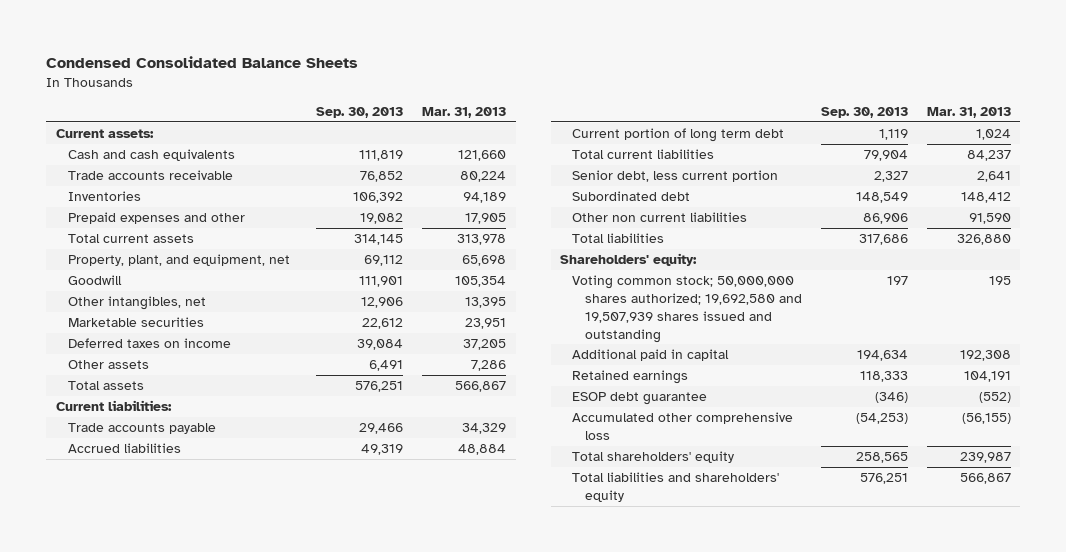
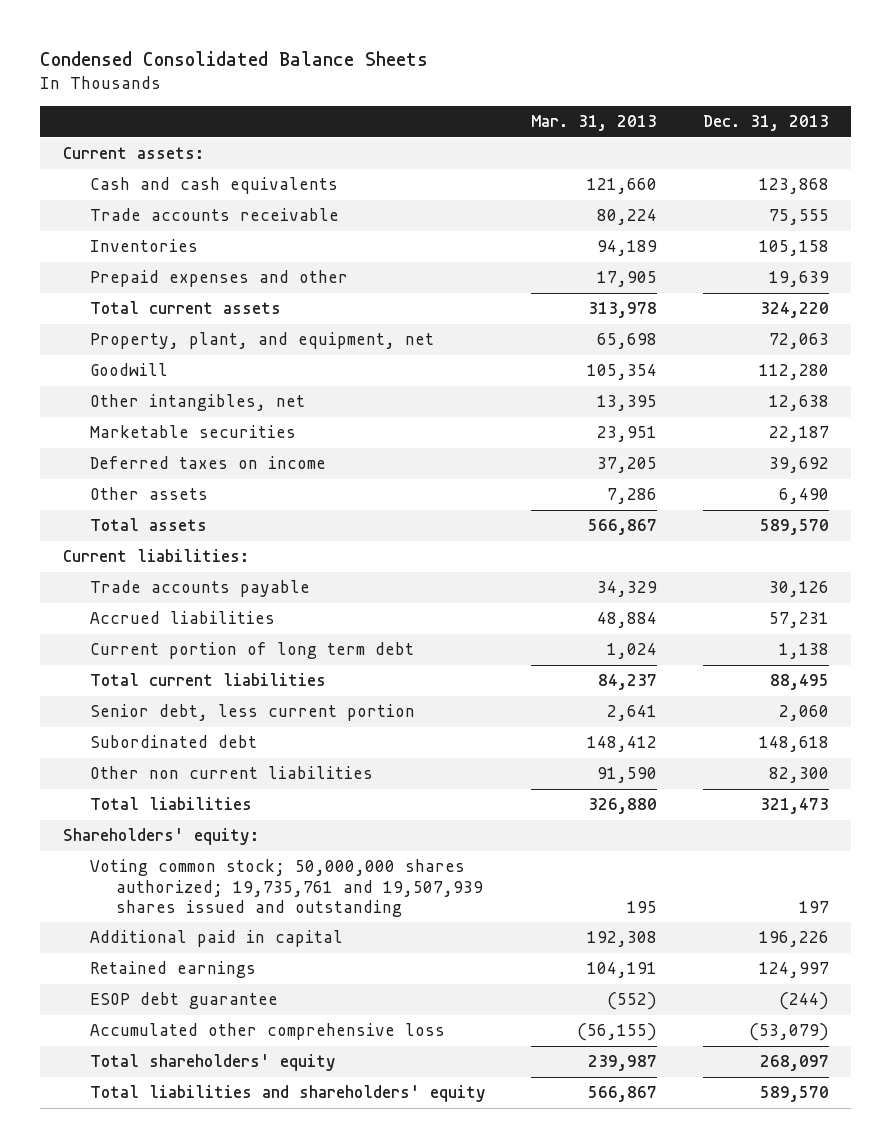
[316,106,404,118] Sep. 30, 2013 -> none
none -> [702,115,829,132] Dec. 31, 2013
[572,275,802,343] Voting common stock; 50,000,000 shares authorized; 19,692,580 and 19,507,939 shares issued and outstanding -> [89,859,484,917] Voting common stock; 50,000,000 shares authorized; 19,735,761 and 19,507,939 shares issued and outstanding

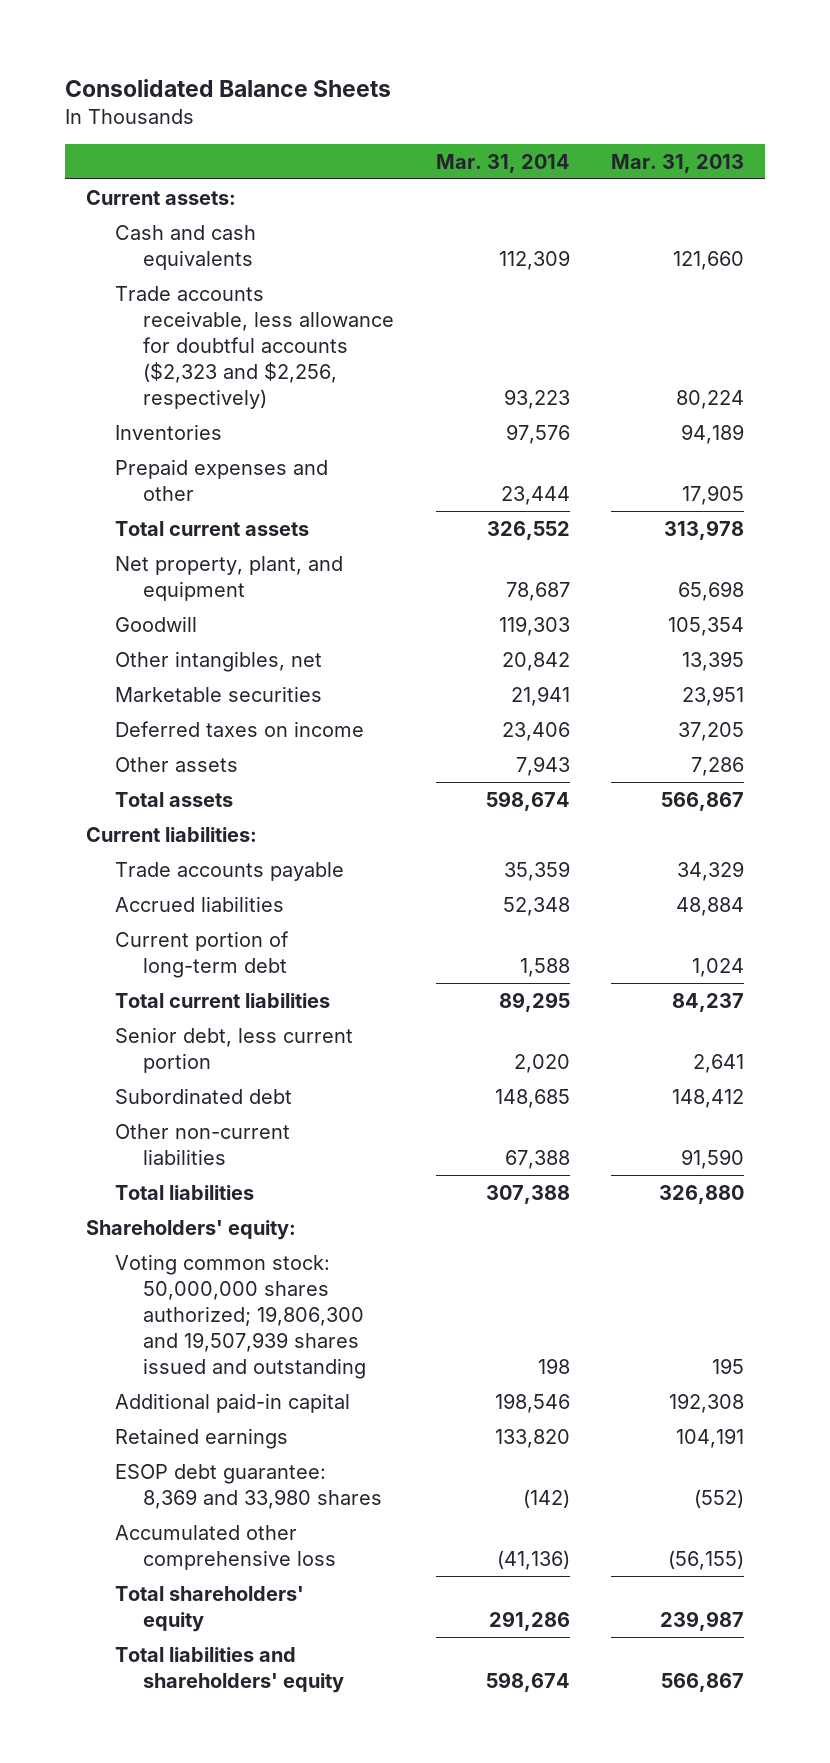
[40,51,429,67] Condensed Consolidated Balance Sheets -> [65,78,392,97] Consolidated Balance Sheets
[702,115,829,132] Dec. 31, 2013 -> none
none -> [435,153,570,173] Mar. 31, 2014
[89,208,339,222] Trade accounts receivable -> [114,285,394,409] Trade accounts receivable, less allowance for doubtful accounts ($2,323 and $2,256, respectively)
[89,332,434,350] Property, plant, and equipment, net -> [114,555,343,601] Net property, plant, and equipment
[89,642,414,660] Current portion of long term debt -> [114,930,289,978] Current portion of long-term debt
[89,766,373,780] Other non current liabilities -> [114,1123,290,1165] Other non-current liabilities
[89,859,484,917] Voting common stock; 50,000,000 shares authorized; 19,735,761 and 19,507,939 shares issued and outstanding -> [114,1253,366,1379] Voting common stock: 50,000,000 shares authorized; 19,806,300 and 19,507,939 shares issued and outstanding
[89,930,343,948] Additional paid in capital -> [114,1392,350,1413] Additional paid-in capital
[89,992,278,1010] ESOP debt guarantee -> [114,1463,382,1509] ESOP debt guarantee: 8,369 and 33,980 shares

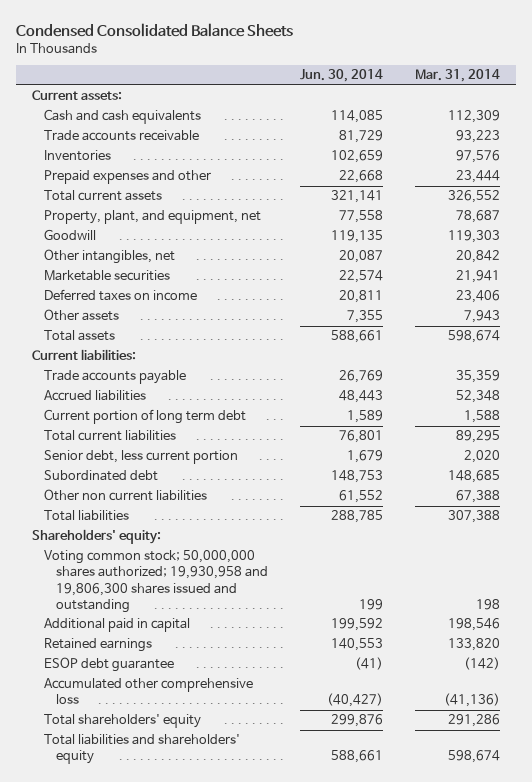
[65,78,392,97] Consolidated Balance Sheets -> [16,22,294,37] Condensed Consolidated Balance Sheets
[611,153,745,173] Mar. 31, 2013 -> none
none -> [300,69,384,83] Jun. 30, 2014
[114,285,394,409] Trade accounts receivable, less allowance for doubtful accounts ($2,323 and $2,256, respectively) -> [44,130,200,142] Trade accounts receivable
[114,555,343,601] Net property, plant, and equipment -> [44,210,262,225] Property, plant, and equipment, net
[114,930,289,978] Current portion of long-term debt -> [44,409,247,425] Current portion of long term debt
[114,1123,290,1165] Other non-current liabilities -> [44,489,208,502] Other non current liabilities
[114,1253,366,1379] Voting common stock: 50,000,000 shares authorized; 19,806,300 and 19,507,939 shares issued and outstanding -> [44,550,268,613] Voting common stock; 50,000,000 shares authorized; 19,930,958 and 19,806,300 shares issued and outstanding
[114,1392,350,1413] Additional paid-in capital -> [44,618,191,633] Additional paid in capital
[114,1463,382,1509] ESOP debt guarantee: 8,369 and 33,980 shares -> [44,657,175,673] ESOP debt guarantee

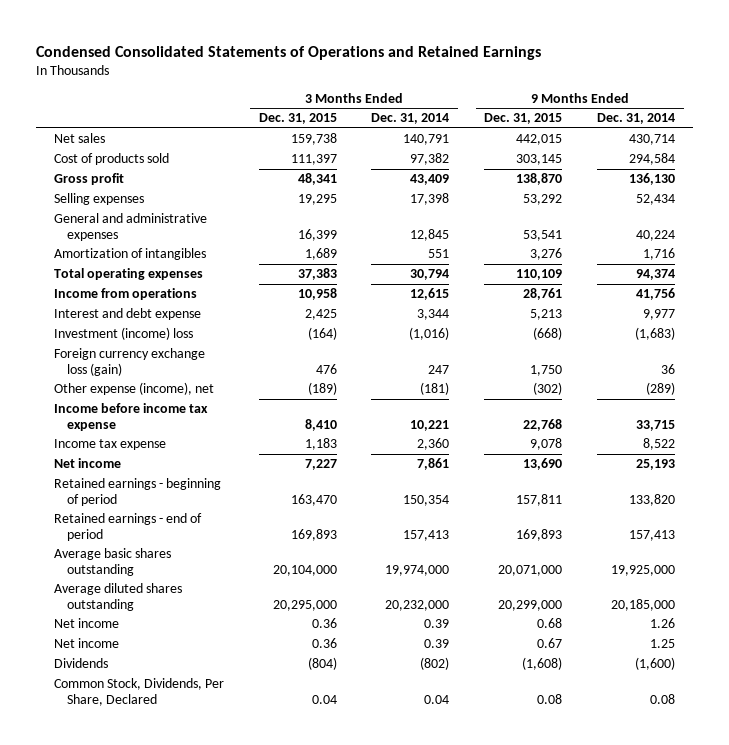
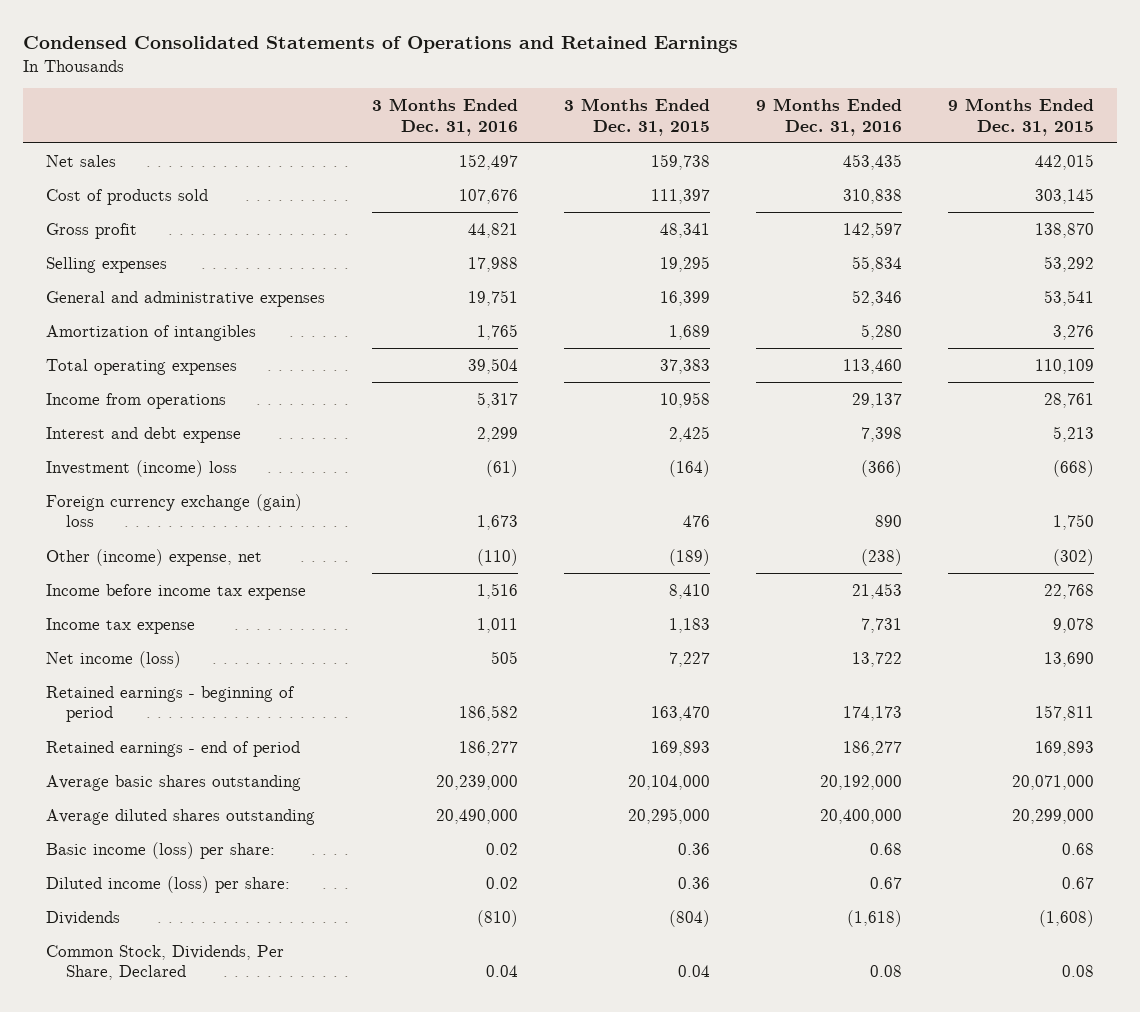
[371,113,450,125] Dec. 31, 2014 -> none
[597,113,676,125] Dec. 31, 2014 -> none
none -> [371,97,518,136] 3 Months Ended Dec. 31, 2016
none -> [755,97,902,136] 9 Months Ended Dec. 31, 2016
[53,348,205,377] Foreign currency exchange loss (gain) -> [46,493,303,528] Foreign currency exchange (gain) loss
[53,382,214,396] Other expense (income), net -> [46,548,263,566] Other (income) expense, net
[53,458,121,469] Net income -> [46,650,182,668] Net income (loss)
[53,618,119,629] Net income -> [46,841,276,859] Basic income (loss) per share:
[53,638,119,649] Net income -> [46,875,291,893] Diluted income (loss) per share:

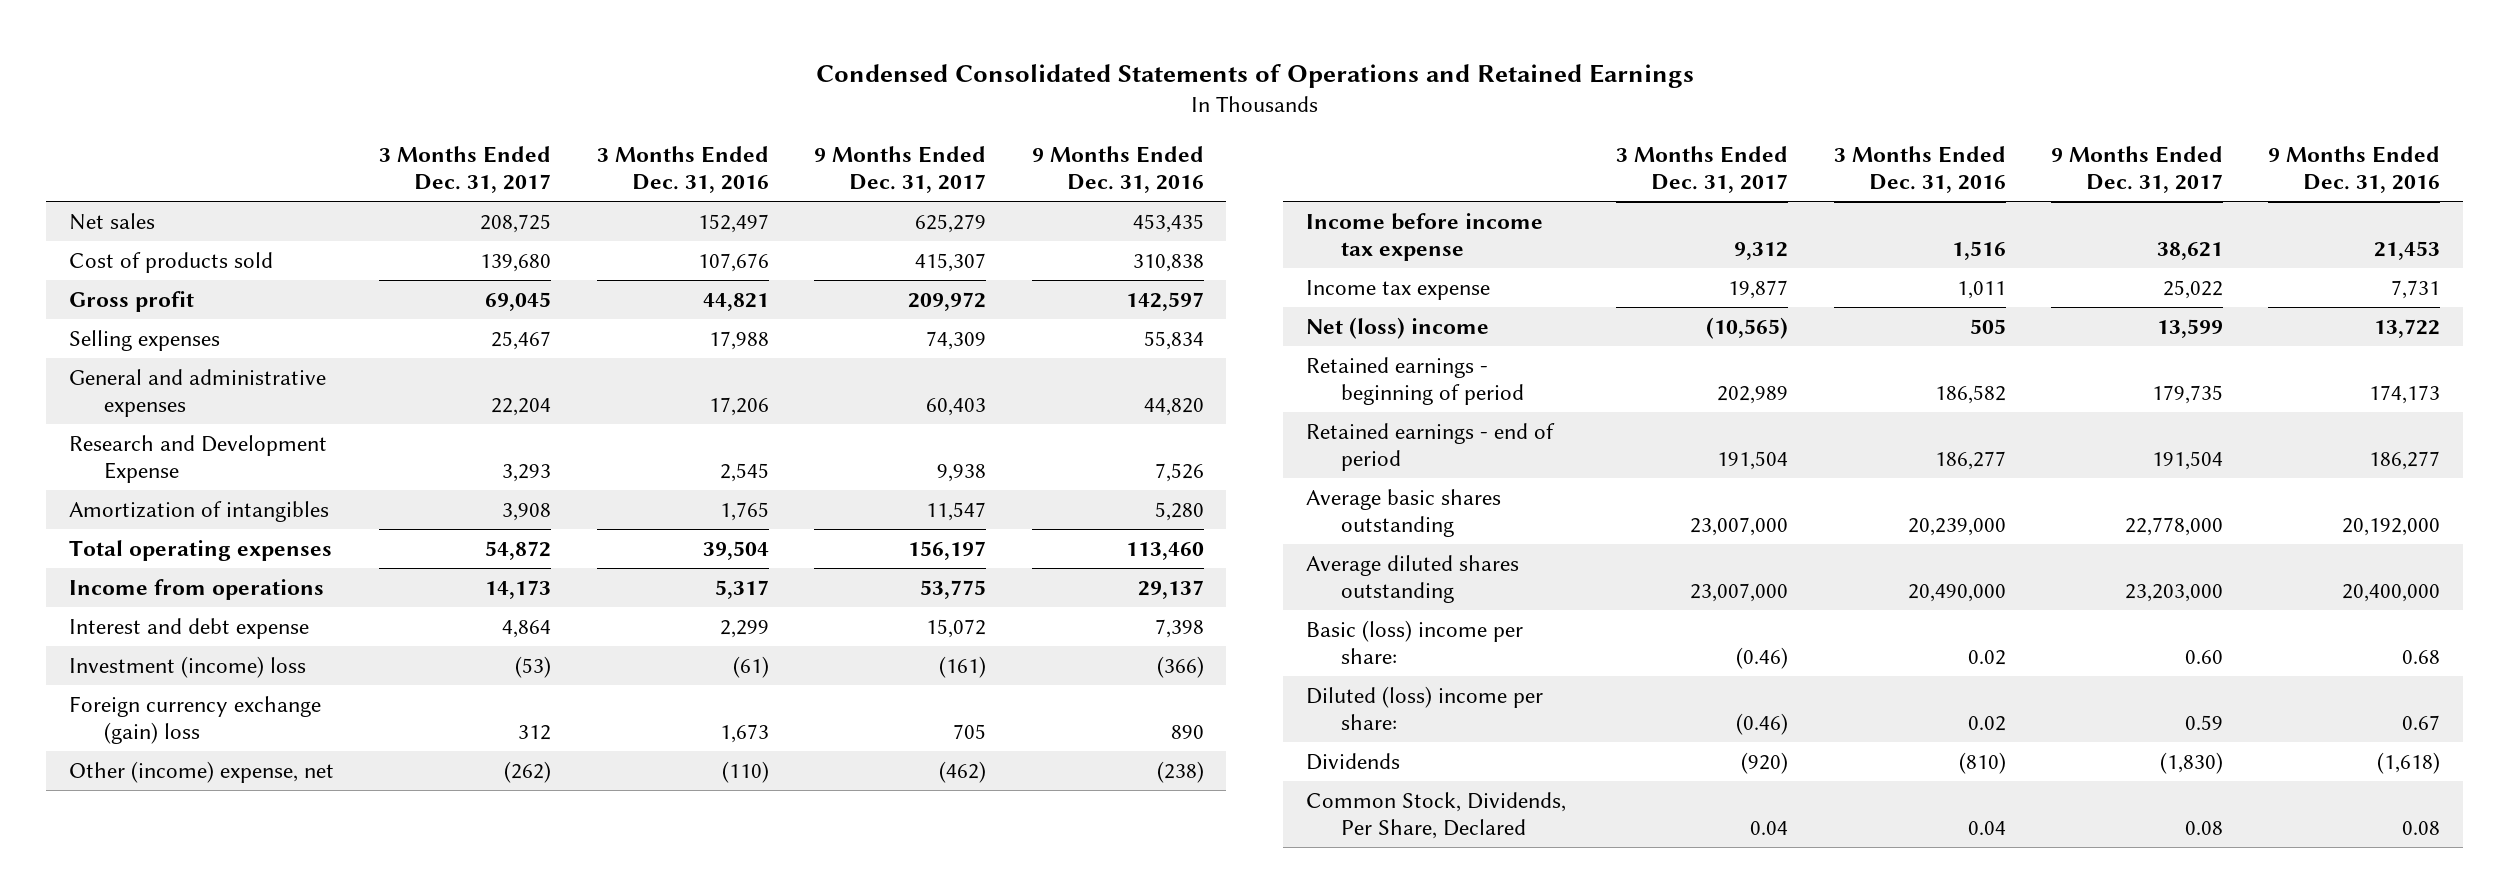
[563,97,710,136] 3 Months Ended Dec. 31, 2015 -> none
[947,97,1094,136] 9 Months Ended Dec. 31, 2015 -> none
none -> [379,145,552,194] 3 Months Ended Dec. 31, 2017
none -> [814,145,987,194] 9 Months Ended Dec. 31, 2017
[467,289,518,306] 19,751 -> [708,396,769,416] 17,206
[851,289,902,306] 52,346 -> [1143,397,1204,416] 44,820
none -> [69,434,328,483] Research and Development Expense
[46,650,182,668] Net income (loss) -> [1305,316,1489,339] Net (loss) income
[46,841,276,859] Basic income (loss) per share: -> [1305,619,1523,664] Basic (loss) income per share:
[46,875,291,893] Diluted income (loss) per share: -> [1305,685,1543,730] Diluted (loss) income per share:

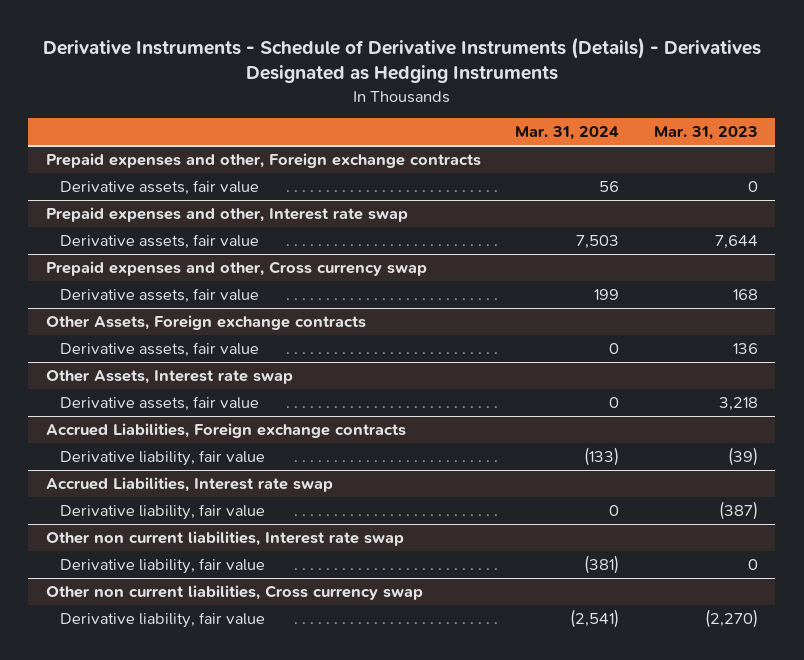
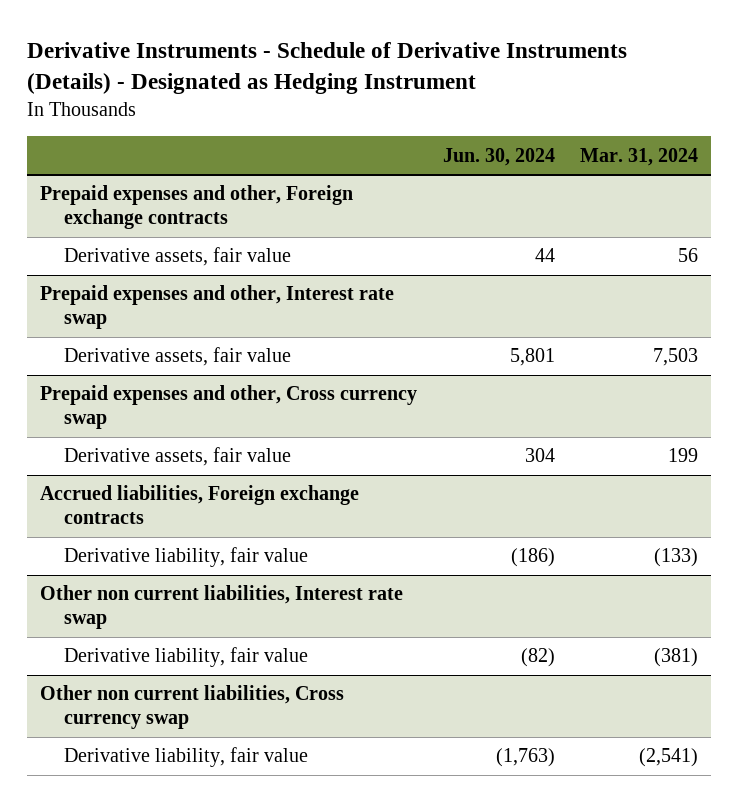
[42,36,761,84] Derivative Instruments - Schedule of Derivative Instruments (Details) - Derivatives Designated as Hedging Instruments -> [27,42,628,95] Derivative Instruments - Schedule of Derivative Instruments (Details) - Designated as Hedging Instrument
[654,126,759,141] Mar. 31, 2023 -> none
none -> [442,147,555,166] Jun. 30, 2024
[45,315,366,331] Other Assets, Foreign exchange contracts -> none
[60,342,260,358] Derivative assets, fair value -> none
[45,370,293,385] Other Assets, Interest rate swap -> none
[60,396,260,412] Derivative assets, fair value -> none
[45,423,406,439] Accrued Liabilities, Foreign exchange contracts -> [40,485,360,525] Accrued liabilities, Foreign exchange contracts
[45,477,333,493] Accrued Liabilities, Interest rate swap -> none
[60,504,266,521] Derivative liability, fair value -> none

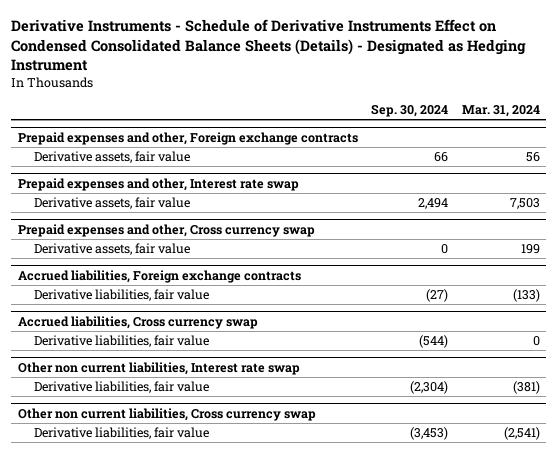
[27,42,628,95] Derivative Instruments - Schedule of Derivative Instruments (Details) - Designated as Hedging Instrument -> [11,18,527,72] Derivative Instruments - Schedule of Derivative Instruments Effect on Condensed Consolidated Balance Sheets (Details) - Designated as Hedging Instrument
[442,147,555,166] Jun. 30, 2024 -> none
none -> [371,104,449,118] Sep. 30, 2024
[64,547,309,568] Derivative liability, fair value -> [33,289,209,302] Derivative liabilities, fair value
none -> [17,315,258,329] Accrued liabilities, Cross currency swap
none -> [33,335,209,348] Derivative liabilities, fair value
[64,647,309,668] Derivative liability, fair value -> [33,381,209,394] Derivative liabilities, fair value
[64,747,309,768] Derivative liability, fair value -> [33,427,209,440] Derivative liabilities, fair value

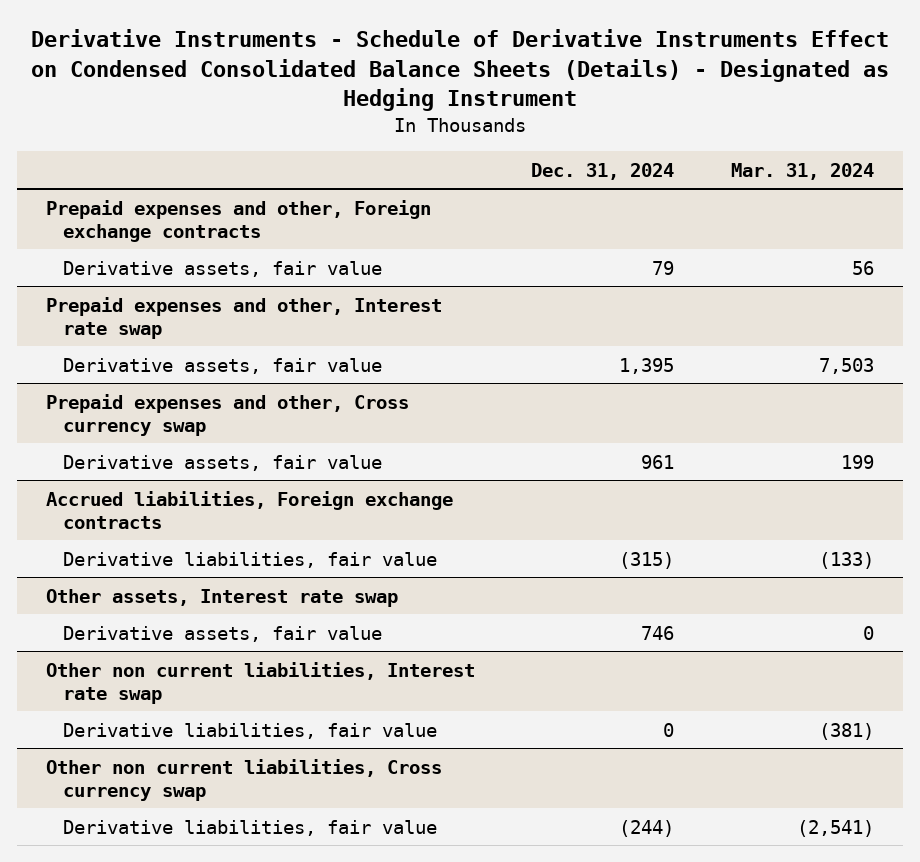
[371,104,449,118] Sep. 30, 2024 -> none
none -> [531,162,675,180] Dec. 31, 2024
[17,315,258,329] Accrued liabilities, Cross currency swap -> none
none -> [45,588,398,607] Other assets, Interest rate swap
[33,335,209,348] Derivative liabilities, fair value -> [62,625,382,642] Derivative assets, fair value

